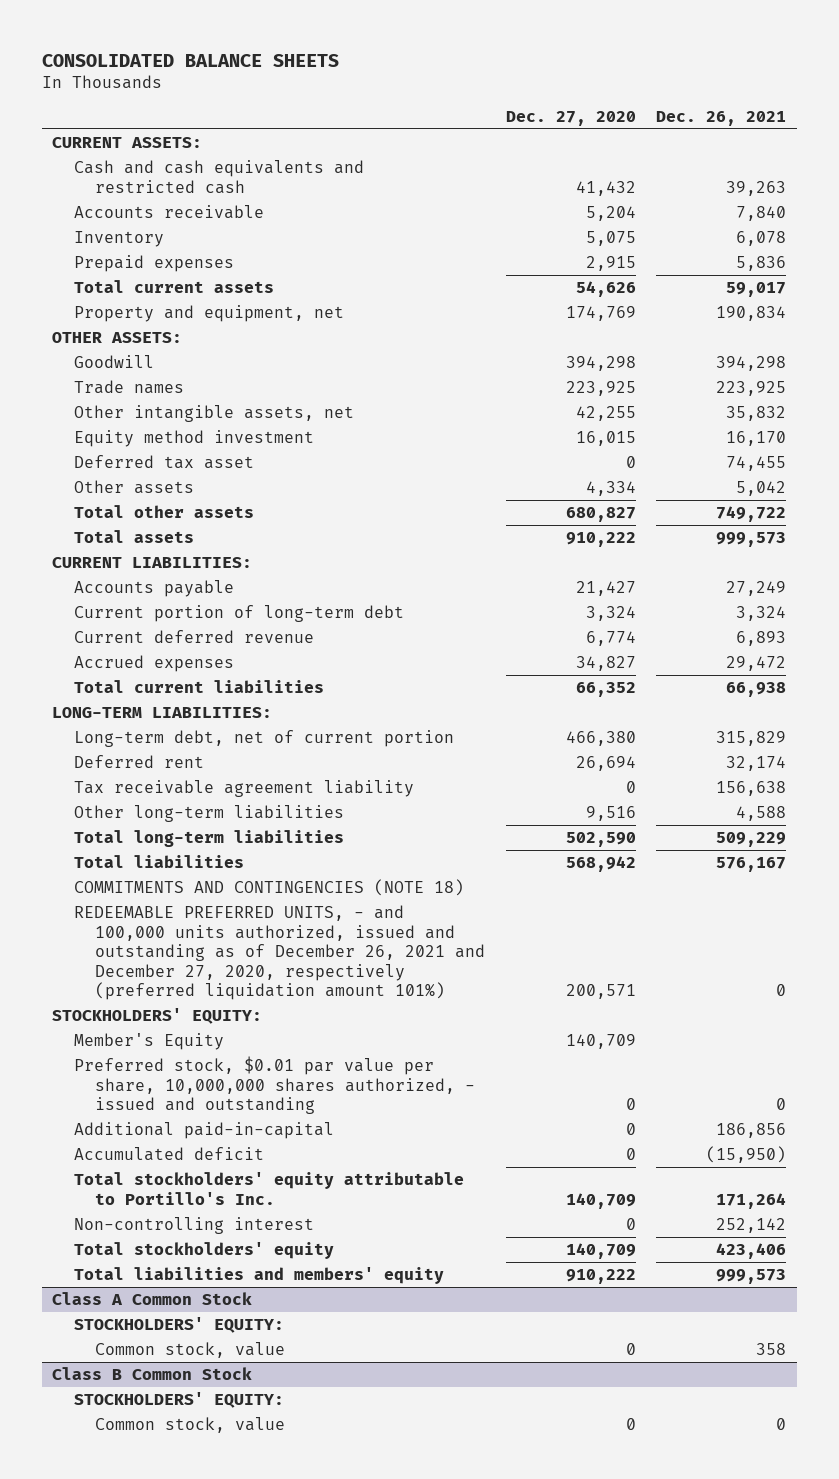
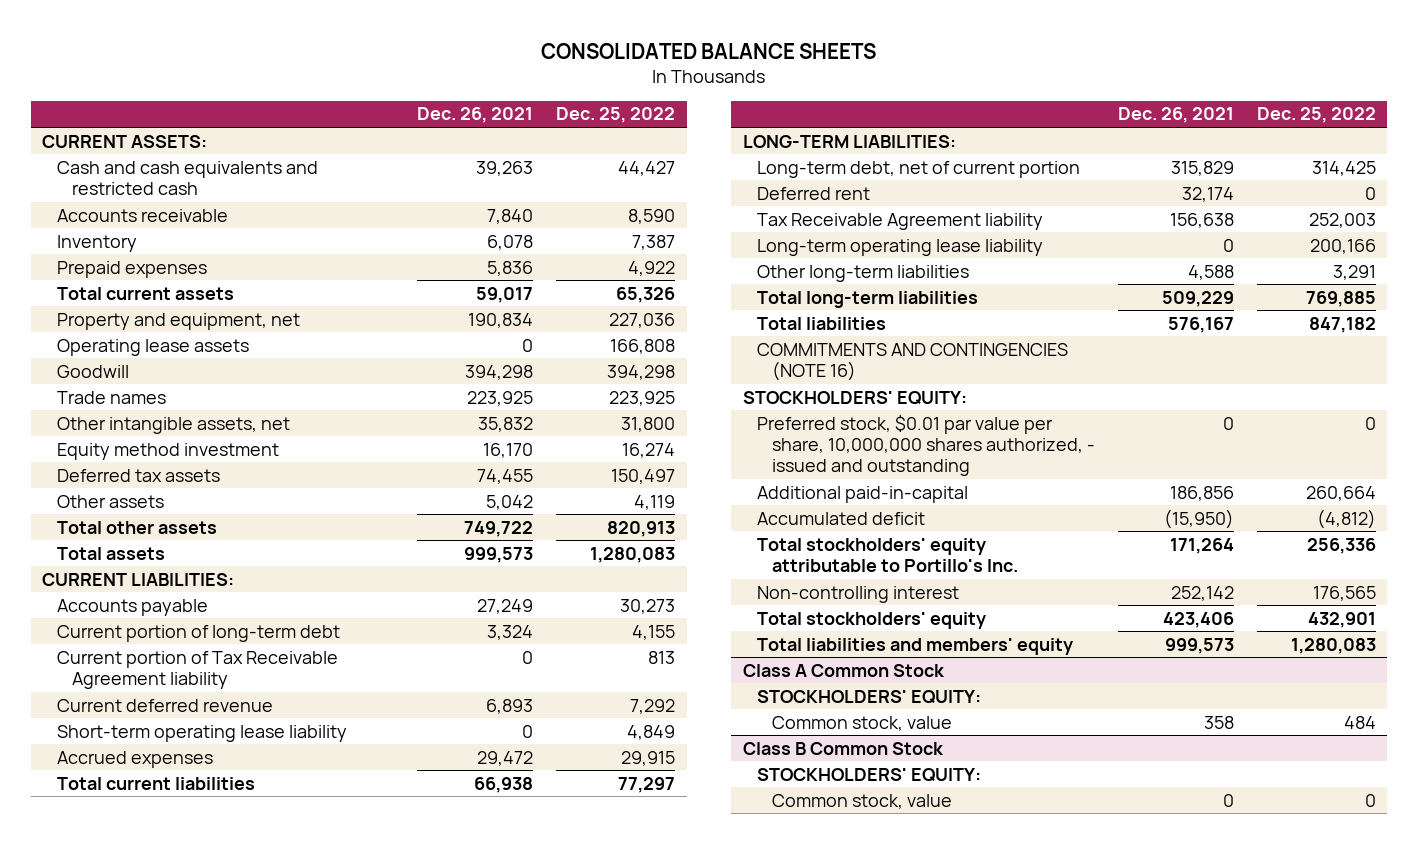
[505,110,636,126] Dec. 27, 2020 -> none
none -> [556,107,676,124] Dec. 25, 2022
[52,332,183,344] OTHER ASSETS: -> none
none -> [56,338,249,356] Operating lease assets
[73,455,254,470] Deferred tax asset -> [56,468,220,482] Deferred tax assets
none -> [56,650,338,690] Current portion of Tax Receivable Agreement liability
none -> [56,724,347,742] Short-term operating lease liability
[73,780,414,798] Tax receivable agreement liability -> [757,212,1044,230] Tax Receivable Agreement liability
none -> [757,238,1044,256] Long-term operating lease liability
[73,905,486,1001] REDEEMABLE PREFERRED UNITS, - and 100,000 units authorized, issued and outstanding as of December 26, 2021 and December 27, 2020, respectively (preferred liquidation amount 101%) -> none
[73,879,464,897] COMMITMENTS AND CONTINGENCIES (NOTE 18) -> [757,342,1069,382] COMMITMENTS AND CONTINGENCIES (NOTE 16)
[73,1033,224,1051] Member's Equity -> none

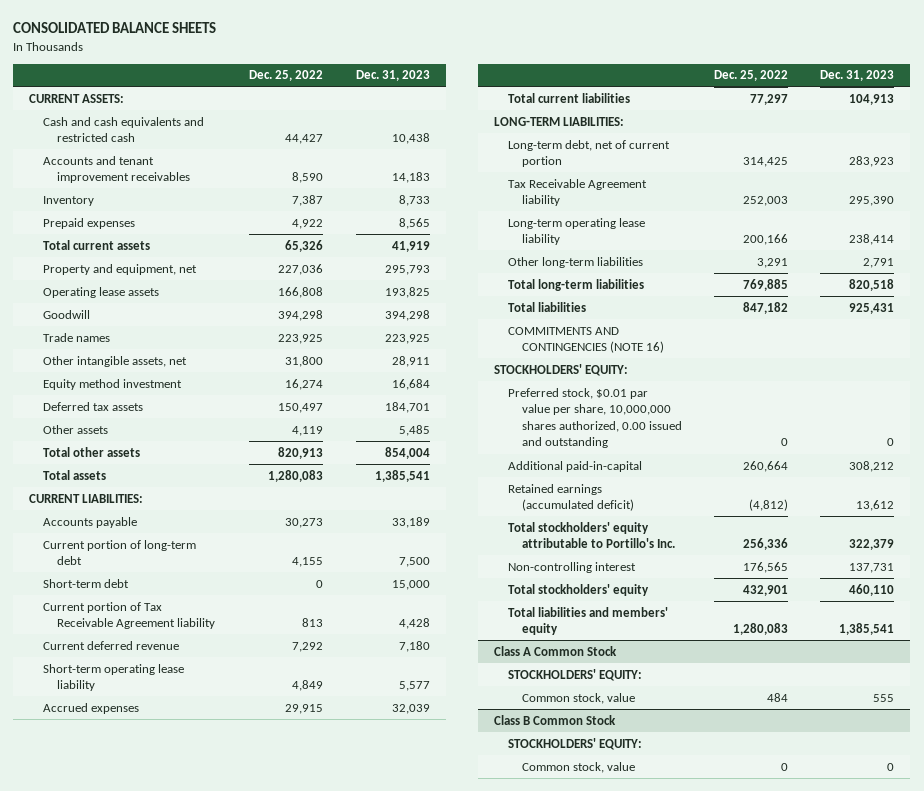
[417,107,534,124] Dec. 26, 2021 -> none
none -> [355,70,430,82] Dec. 31, 2023
[56,208,228,222] Accounts receivable -> [43,155,191,184] Accounts and tenant improvement receivables
none -> [43,578,130,588] Short-term debt
[757,186,871,200] Deferred rent -> none
[757,414,1096,477] Preferred stock, $0.01 par value per share, 10,000,000 shares authorized, - issued and outstanding -> [507,387,682,449] Preferred stock, $0.01 par value per share, 10,000,000 shares authorized, 0.00 issued and outstanding
[757,511,926,525] Accumulated deficit -> [507,483,634,512] Retained earnings (accumulated deficit)

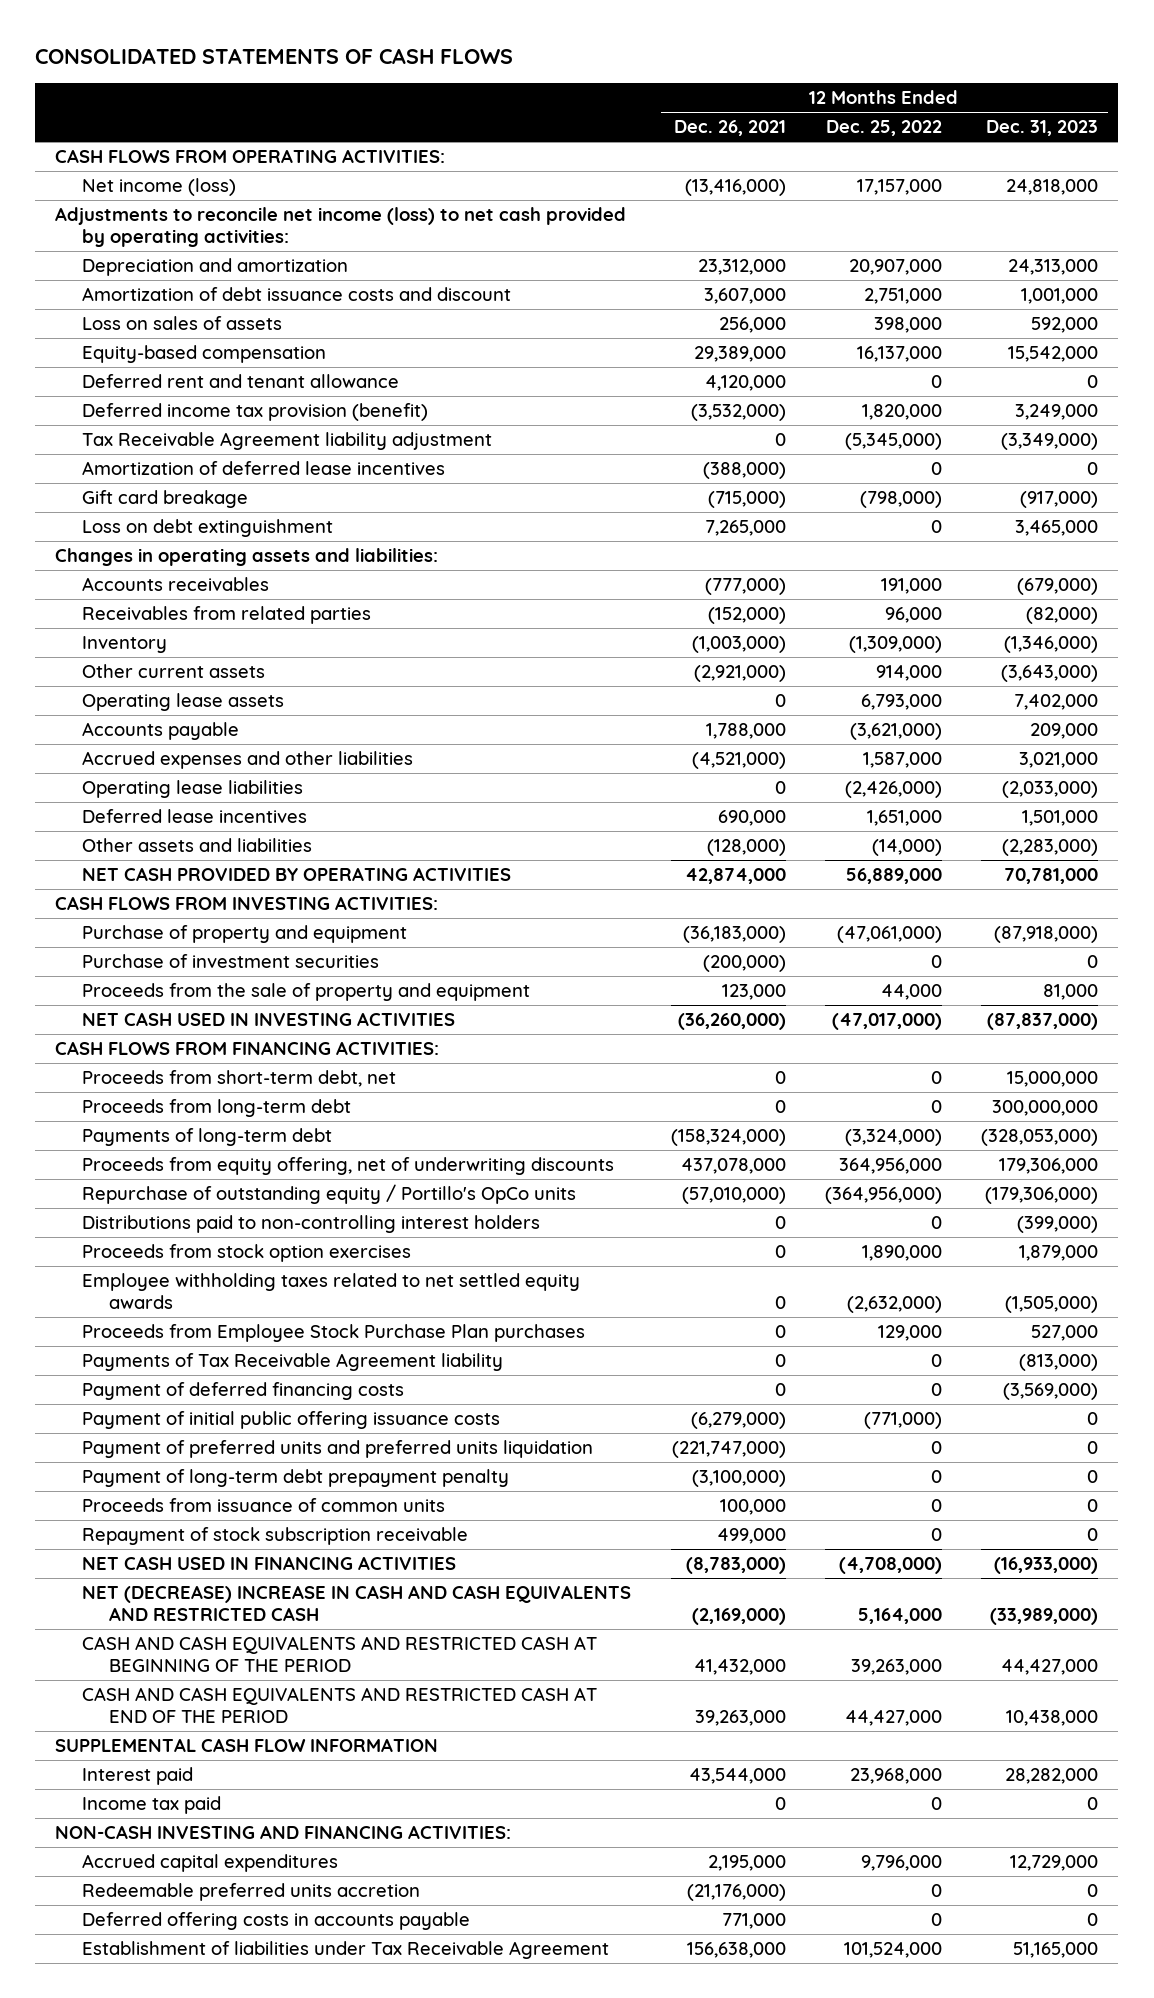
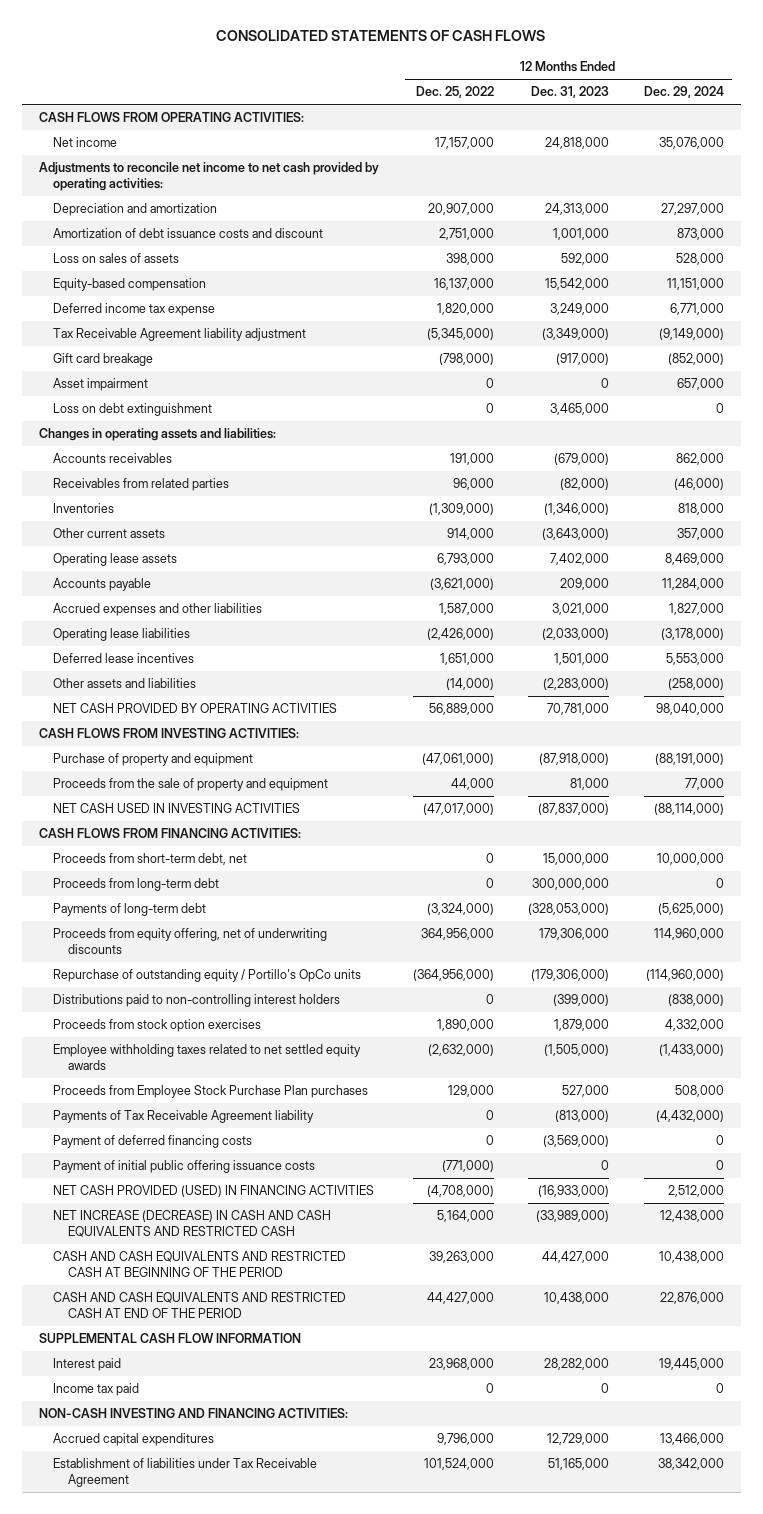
[673,120,786,137] Dec. 26, 2021 -> none
none -> [643,86,724,99] Dec. 29, 2024
[82,178,237,197] Net income (loss) -> [53,137,118,148] Net income
[55,207,627,248] Adjustments to reconcile net income (loss) to net cash provided by operating activities: -> [38,162,379,191] Adjustments to reconcile net income to net cash provided by operating activities:
[82,374,400,389] Deferred rent and tenant allowance -> none
[82,403,429,422] Deferred income tax provision (benefit) -> [53,303,216,317] Deferred income tax expense
[82,461,446,476] Amortization of deferred lease incentives -> none
none -> [53,378,149,392] Asset impairment
[82,636,168,654] Inventory -> [53,503,115,514] Inventories
[82,954,380,969] Purchase of investment securities -> none
[82,1440,594,1459] Payment of preferred units and preferred units liquidation -> none
[82,1469,510,1488] Payment of long-term debt prepayment penalty -> none
[82,1498,446,1513] Proceeds from issuance of common units -> none
[82,1527,469,1546] Repayment of stock subscription receivable -> none
[82,1556,457,1571] NET CASH USED IN FINANCING ACTIVITIES -> [53,1185,375,1198] NET CASH PROVIDED (USED) IN FINANCING ACTIVITIES
[82,1585,632,1622] NET (DECREASE) INCREASE IN CASH AND CASH EQUIVALENTS AND RESTRICTED CASH -> [53,1210,332,1237] NET INCREASE (DECREASE) IN CASH AND CASH EQUIVALENTS AND RESTRICTED CASH
[82,1883,421,1902] Redeemable preferred units accretion -> none
[82,1912,471,1931] Deferred offering costs in accounts payable -> none

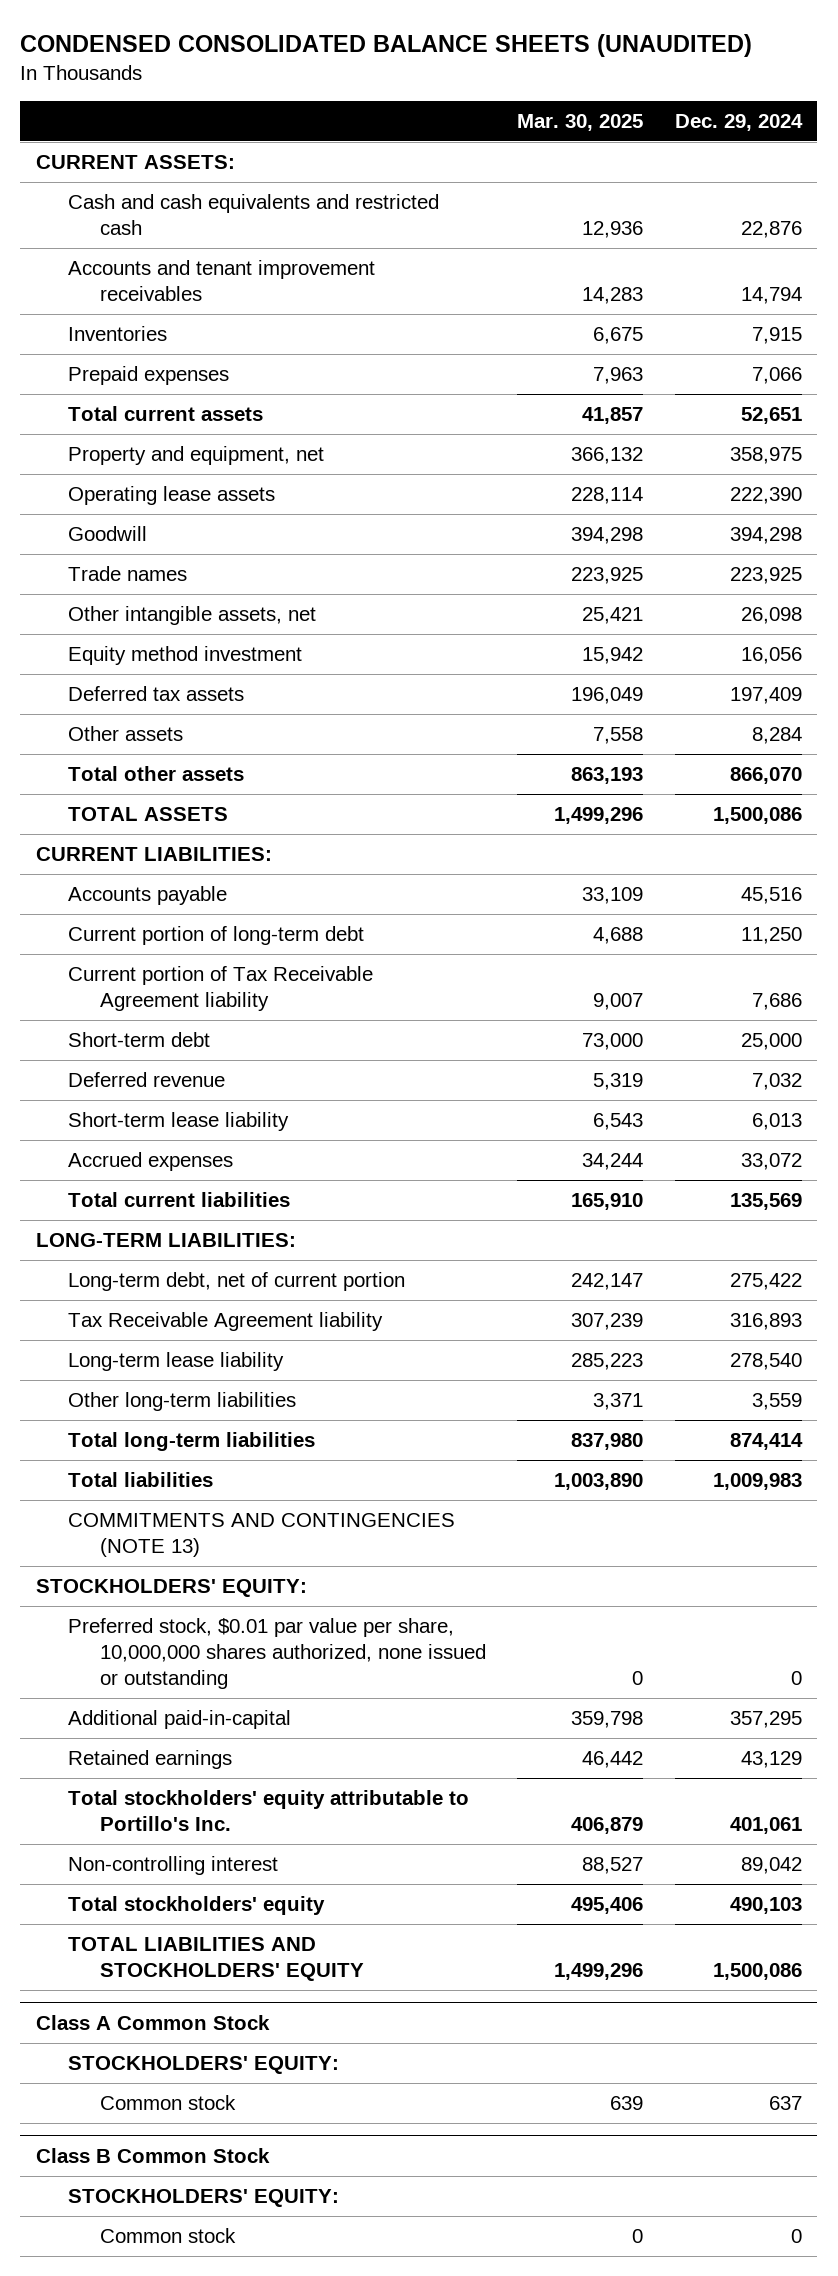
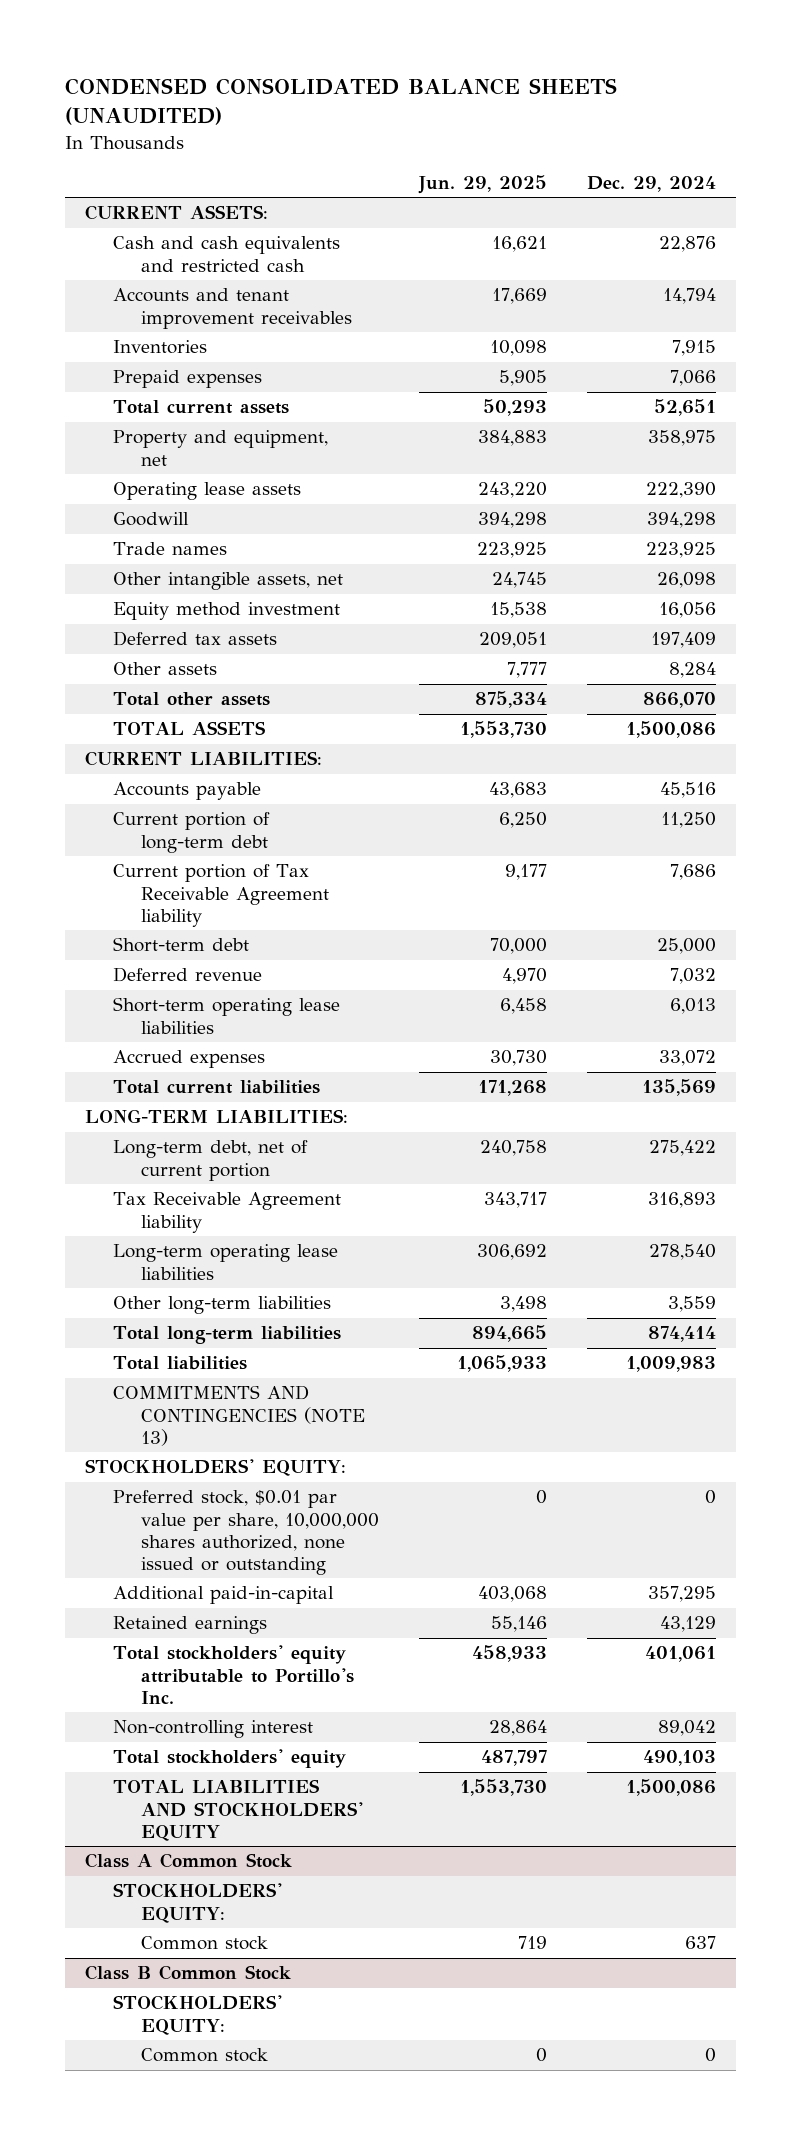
[517,113,644,131] Mar. 30, 2025 -> none
none -> [418,174,548,194] Jun. 29, 2025
[67,1112,289,1132] Short-term lease liability -> [113,997,341,1034] Short-term operating lease liabilities
[67,1352,284,1372] Long-term lease liability -> [113,1244,339,1280] Long-term operating lease liabilities

